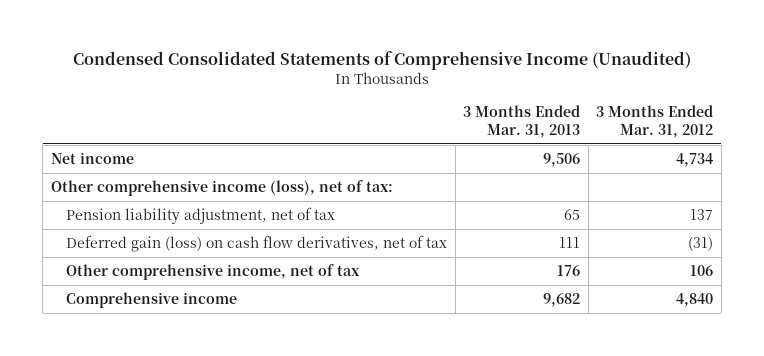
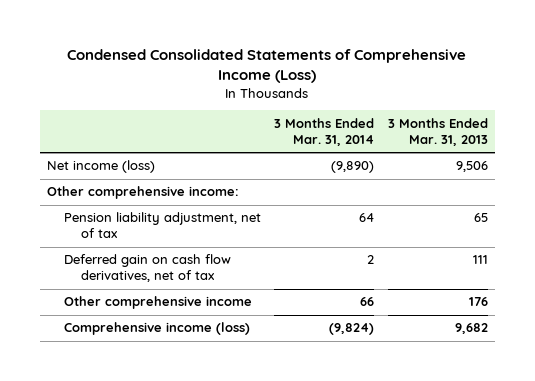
[73,50,692,70] Condensed Consolidated Statements of Comprehensive Income (Unaudited) -> [67,49,467,84] Condensed Consolidated Statements of Comprehensive Income (Loss)
[596,105,714,138] 3 Months Ended Mar. 31, 2012 -> none
none -> [274,117,375,146] 3 Months Ended Mar. 31, 2014
[50,152,134,165] Net income -> [46,160,155,174] Net income (loss)
[50,180,393,197] Other comprehensive income (loss), net of tax: -> [46,186,239,200] Other comprehensive income:
[66,235,448,253] Deferred gain (loss) on cash flow derivatives, net of tax -> [64,254,232,283] Deferred gain on cash flow derivatives, net of tax
[66,264,361,281] Other comprehensive income, net of tax -> [64,296,253,310] Other comprehensive income
[66,292,238,309] Comprehensive income -> [64,322,251,336] Comprehensive income (loss)

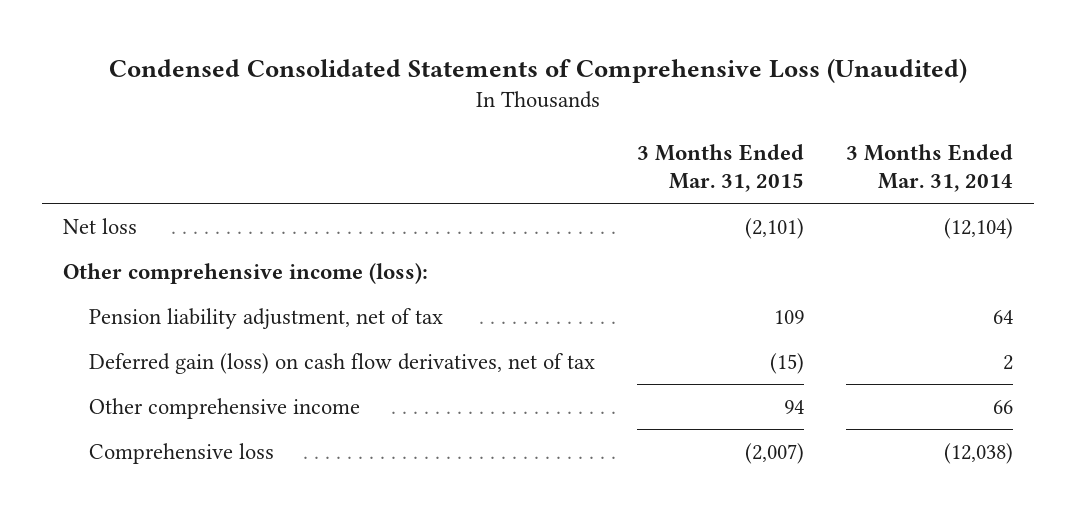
[67,49,467,84] Condensed Consolidated Statements of Comprehensive Income (Loss) -> [108,57,967,83] Condensed Consolidated Statements of Comprehensive Loss (Unaudited)
[387,117,488,146] 3 Months Ended Mar. 31, 2013 -> none
none -> [637,143,805,193] 3 Months Ended Mar. 31, 2015
[46,160,155,174] Net income (loss) -> [62,217,137,234] Net loss
[331,161,375,174] (9,890) -> [944,217,1014,239] (12,104)
[46,186,239,200] Other comprehensive income: -> [62,262,428,284] Other comprehensive income (loss):
[64,254,232,283] Deferred gain on cash flow derivatives, net of tax -> [88,352,595,374] Deferred gain (loss) on cash flow derivatives, net of tax
[64,322,251,336] Comprehensive income (loss) -> [88,442,274,464] Comprehensive loss
[329,323,375,336] (9,824) -> [944,442,1014,464] (12,038)

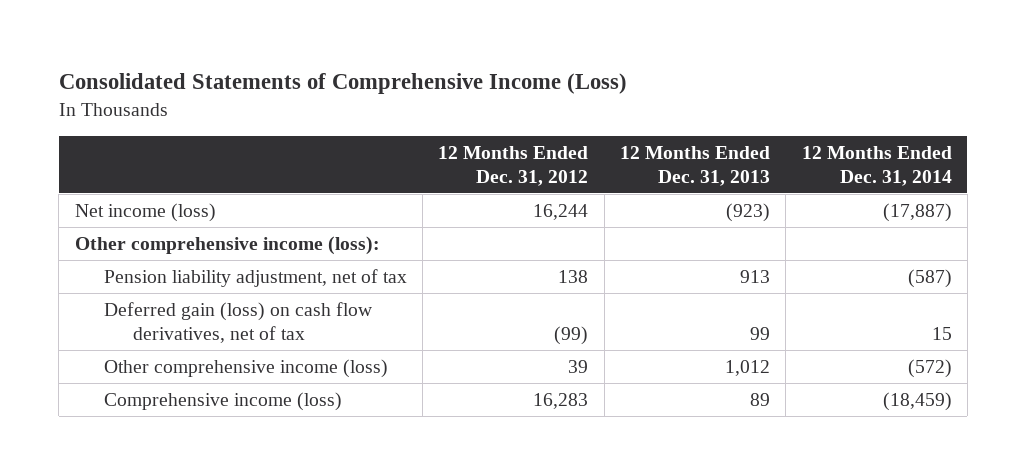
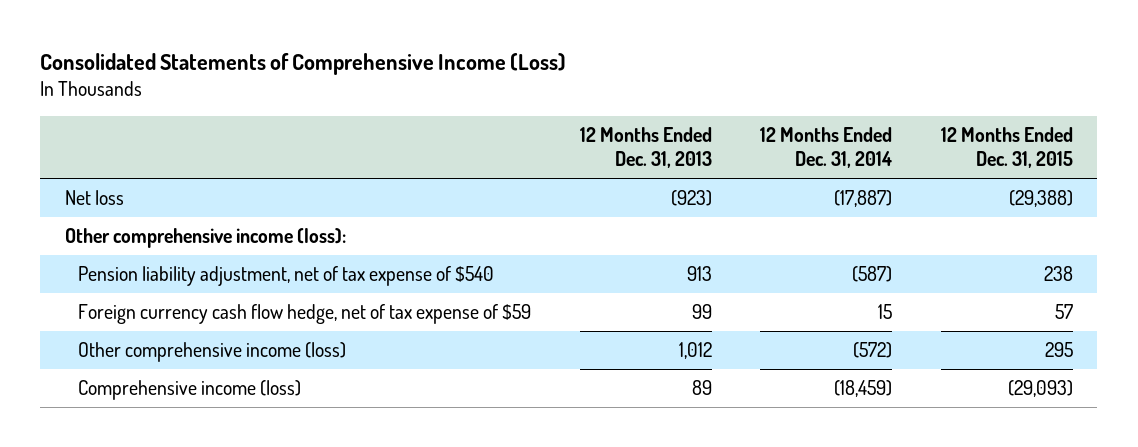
[438,145,589,186] 12 Months Ended Dec. 31, 2012 -> none
none -> [941,126,1074,169] 12 Months Ended Dec. 31, 2015
[74,203,216,223] Net income (loss) -> [64,190,124,206] Net loss
[103,269,407,288] Pension liability adjustment, net of tax -> [78,266,495,287] Pension liability adjustment, net of tax expense of $540
[103,302,372,344] Deferred gain (loss) on cash flow derivatives, net of tax -> [78,304,532,325] Foreign currency cash flow hedge, net of tax expense of $59

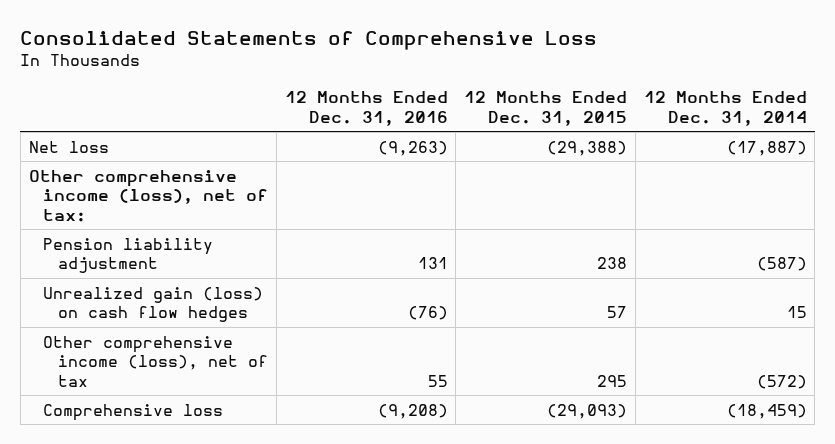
[40,53,567,76] Consolidated Statements of Comprehensive Income (Loss) -> [20,31,598,51] Consolidated Statements of Comprehensive Loss
[579,126,712,169] 12 Months Ended Dec. 31, 2013 -> none
none -> [284,90,448,126] 12 Months Ended Dec. 31, 2016
[64,228,346,249] Other comprehensive income (loss): -> [28,169,269,222] Other comprehensive income (loss), net of tax:
[78,266,495,287] Pension liability adjustment, net of tax expense of $540 -> [43,237,214,274] Pension liability adjustment
[78,304,532,325] Foreign currency cash flow hedge, net of tax expense of $59 -> [43,286,264,323] Unrealized gain (loss) on cash flow hedges
[78,342,347,363] Other comprehensive income (loss) -> [43,335,268,387] Other comprehensive income (loss), net of tax
[78,380,302,401] Comprehensive income (loss) -> [43,403,224,421] Comprehensive loss

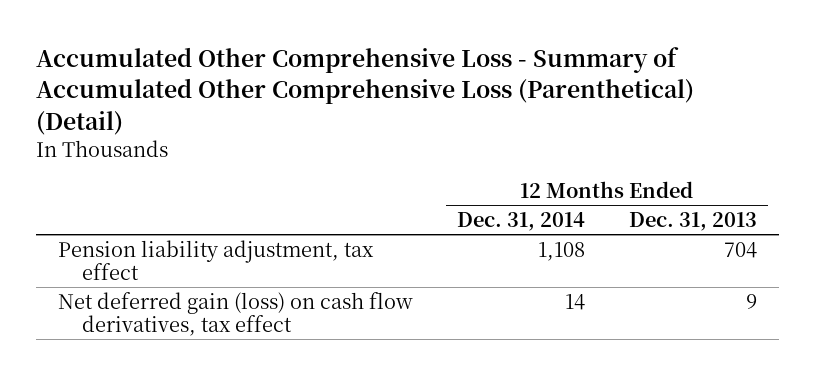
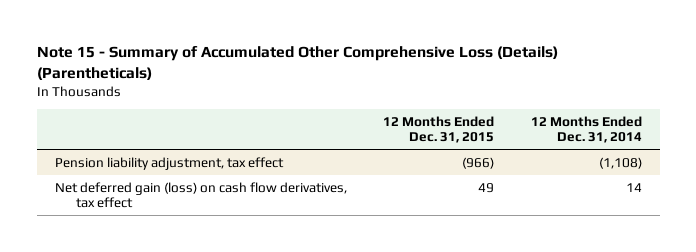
[35,47,694,135] Accumulated Other Comprehensive Loss - Summary of Accumulated Other Comprehensive Loss (Parenthetical) (Detail) -> [36,46,558,81] Note 15 - Summary of Accumulated Other Comprehensive Loss (Details) (Parentheticals)
[629,212,758,232] Dec. 31, 2013 -> none
none -> [383,116,495,144] 12 Months Ended Dec. 31, 2015
[538,241,586,261] 1,108 -> [598,156,642,169] (1,108)

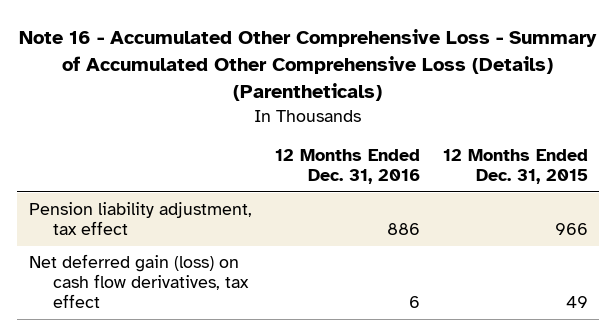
[36,46,558,81] Note 15 - Summary of Accumulated Other Comprehensive Loss (Details) (Parentheticals) -> [19,28,598,102] Note 16 - Accumulated Other Comprehensive Loss - Summary of Accumulated Other Comprehensive Loss (Details) (Parentheticals)
[530,116,642,144] 12 Months Ended Dec. 31, 2014 -> none
none -> [274,149,420,185] 12 Months Ended Dec. 31, 2016
[462,156,495,169] (966) -> [554,223,588,236] 966

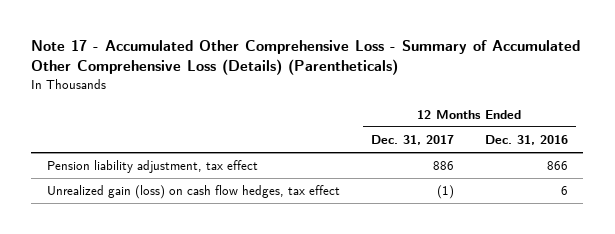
[19,28,598,102] Note 16 - Accumulated Other Comprehensive Loss - Summary of Accumulated Other Comprehensive Loss (Details) (Parentheticals) -> [31,40,581,76] Note 17 - Accumulated Other Comprehensive Loss - Summary of Accumulated Other Comprehensive Loss (Details) (Parentheticals)
[442,149,588,185] 12 Months Ended Dec. 31, 2015 -> none
none -> [370,134,454,145] Dec. 31, 2017
[386,223,420,236] 886 -> [546,161,568,171] 866
[28,254,250,309] Net deferred gain (loss) on cash flow derivatives, tax effect -> [46,185,340,200] Unrealized gain (loss) on cash flow hedges, tax effect

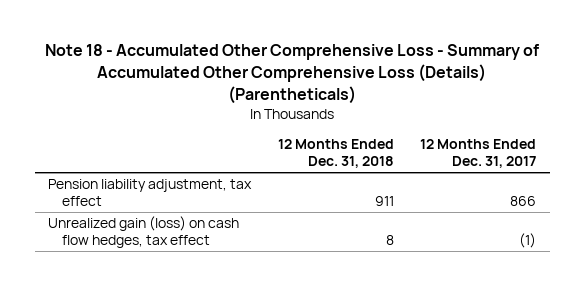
[31,40,581,76] Note 17 - Accumulated Other Comprehensive Loss - Summary of Accumulated Other Comprehensive Loss (Details) (Parentheticals) -> [45,44,540,104] Note 18 - Accumulated Other Comprehensive Loss - Summary of Accumulated Other Comprehensive Loss (Details) (Parentheticals)
[484,134,568,145] Dec. 31, 2016 -> none
none -> [277,138,394,169] 12 Months Ended Dec. 31, 2018
[432,161,454,171] 886 -> [510,196,537,207] 866

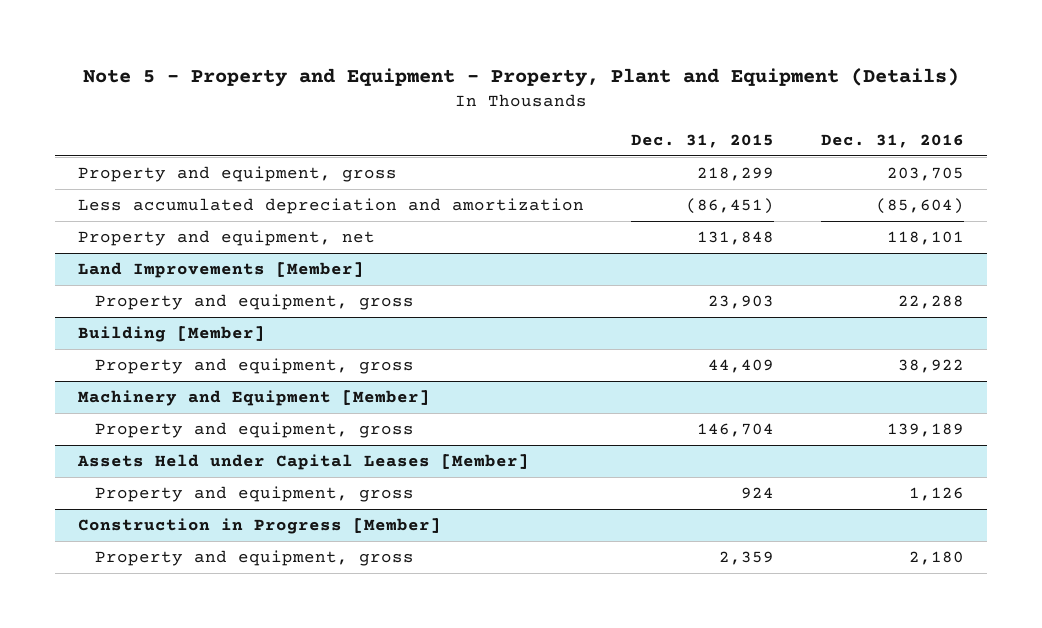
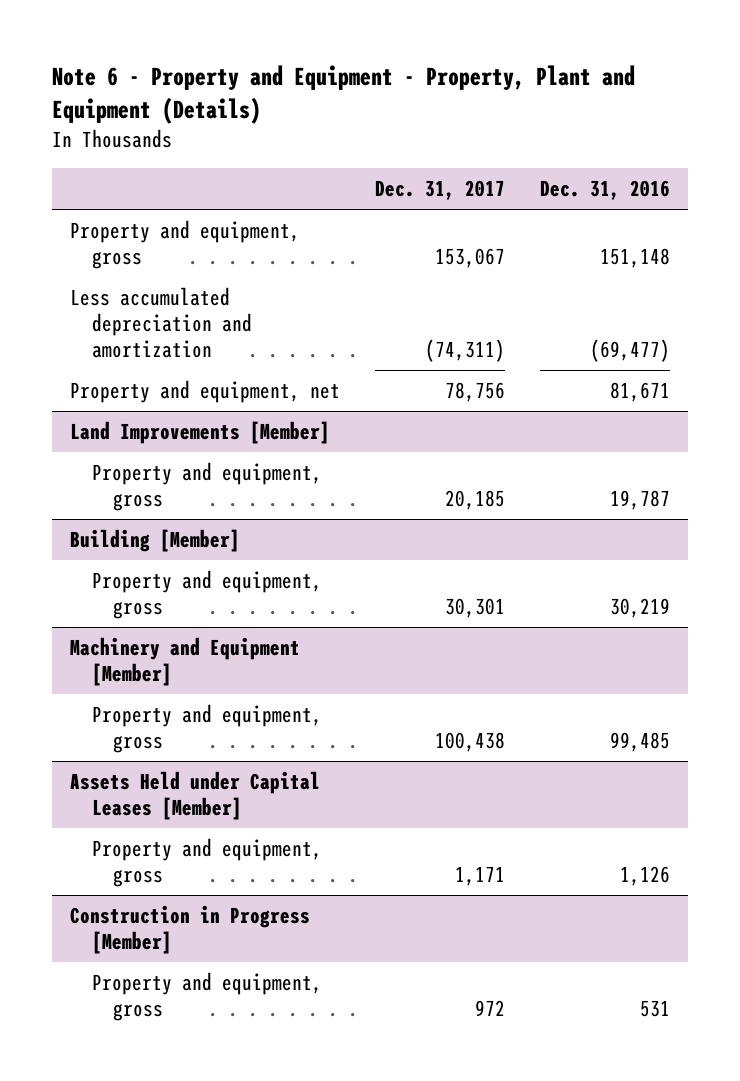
[83,68,960,88] Note 5 - Property and Equipment - Property, Plant and Equipment (Details) -> [52,65,636,125] Note 6 - Property and Equipment - Property, Plant and Equipment (Details)
[631,134,775,149] Dec. 31, 2015 -> none
none -> [375,180,506,201] Dec. 31, 2017
[886,167,964,182] 203,705 -> [600,247,671,268] 151,148
[875,198,964,215] (85,604) -> [590,338,671,362] (69,477)
[886,231,964,246] 118,101 -> [610,381,671,402] 81,671
[897,295,964,310] 22,288 -> [610,489,671,510] 19,787
[897,359,964,374] 38,922 -> [610,597,671,618] 30,219
[886,423,964,438] 139,189 -> [610,731,671,752] 99,485
[908,551,964,566] 2,180 -> [640,999,671,1017] 531

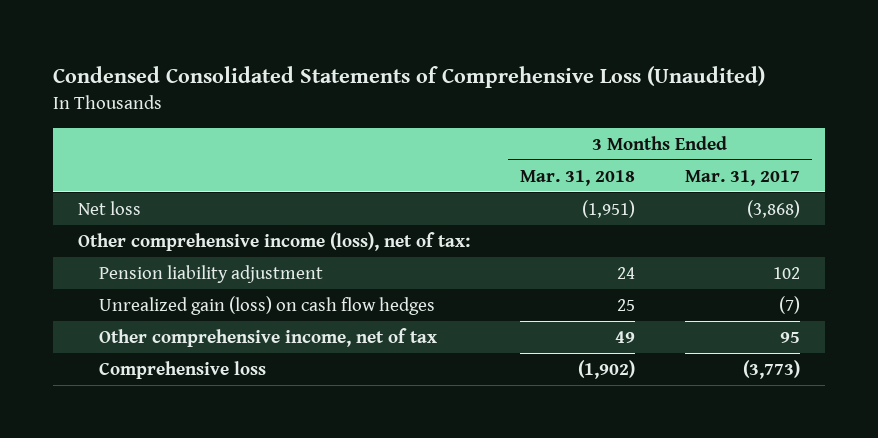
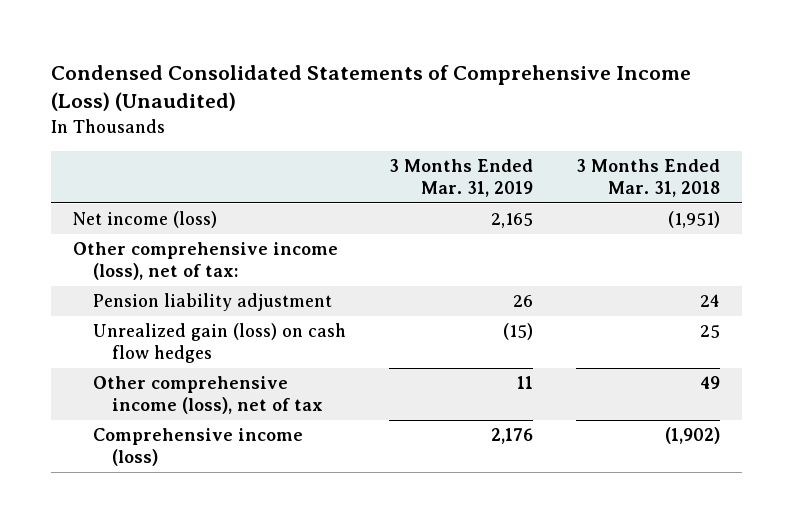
[53,65,766,88] Condensed Consolidated Statements of Comprehensive Loss (Unaudited) -> [51,64,692,111] Condensed Consolidated Statements of Comprehensive Income (Loss) (Unaudited)
[684,169,800,186] Mar. 31, 2017 -> none
none -> [388,158,533,198] 3 Months Ended Mar. 31, 2019
[78,200,142,215] Net loss -> [72,211,217,229] Net income (loss)
[98,327,437,347] Other comprehensive income, net of tax -> [92,376,324,415] Other comprehensive income (loss), net of tax
[98,360,266,379] Comprehensive loss -> [92,428,303,467] Comprehensive income (loss)

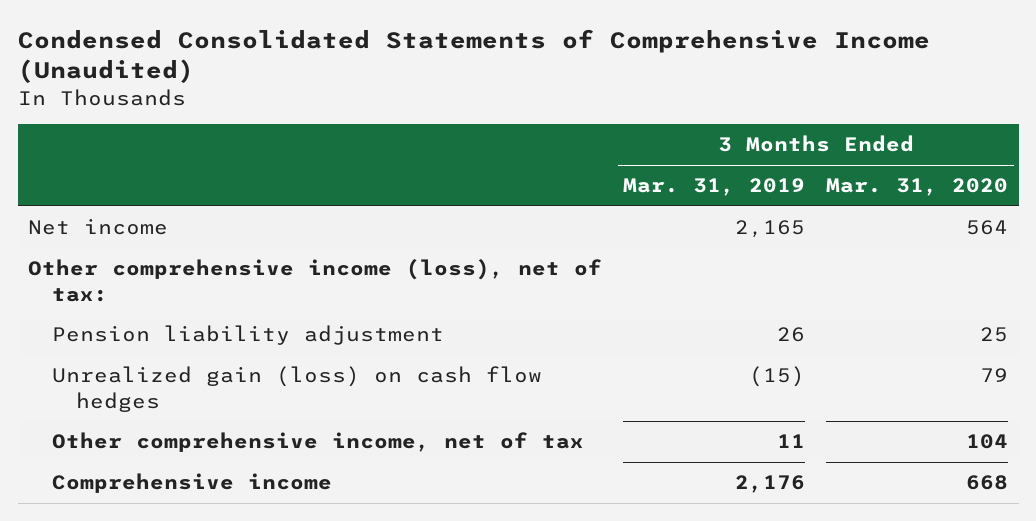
[51,64,692,111] Condensed Consolidated Statements of Comprehensive Income (Loss) (Unaudited) -> [17,28,930,84] Condensed Consolidated Statements of Comprehensive Income (Unaudited)
[576,158,721,198] 3 Months Ended Mar. 31, 2018 -> none
none -> [826,178,1009,197] Mar. 31, 2020
[72,211,217,229] Net income (loss) -> [28,218,169,236] Net income
[92,376,324,415] Other comprehensive income (loss), net of tax -> [52,432,585,453] Other comprehensive income, net of tax
[92,428,303,467] Comprehensive income (loss) -> [52,473,333,494] Comprehensive income

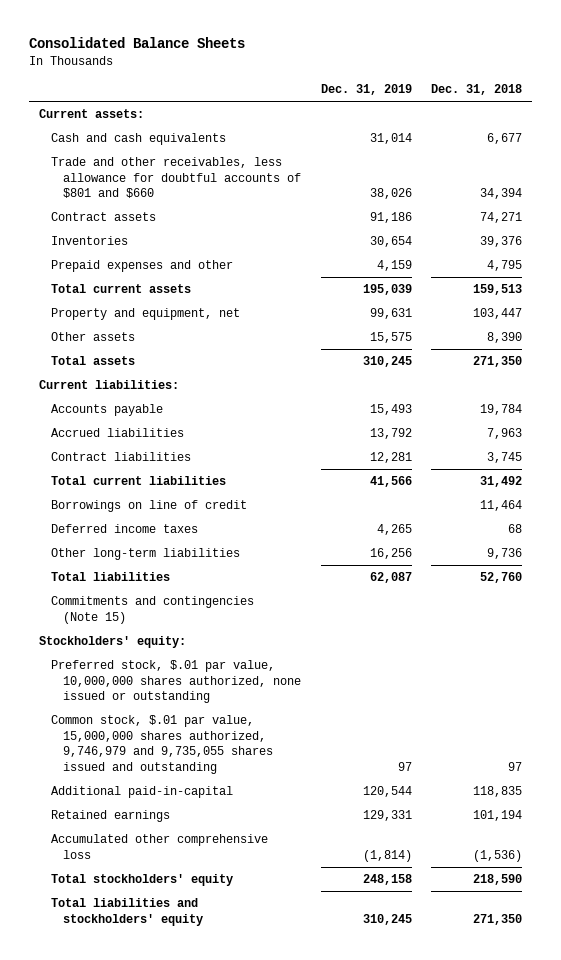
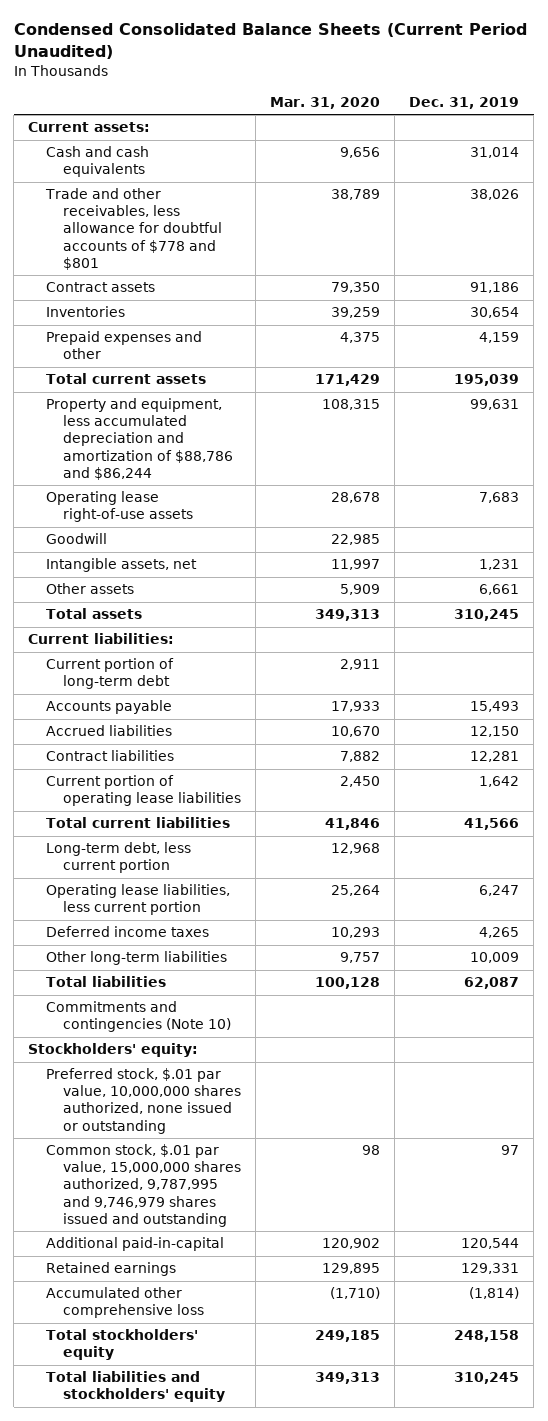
[29,37,246,49] Consolidated Balance Sheets -> [13,23,527,60] Condensed Consolidated Balance Sheets (Current Period Unaudited)
[431,84,523,96] Dec. 31, 2018 -> none
none -> [270,97,381,110] Mar. 31, 2020
[51,157,302,199] Trade and other receivables, less allowance for doubtful accounts of $801 and $660 -> [44,188,222,270] Trade and other receivables, less allowance for doubtful accounts of $778 and $801
[51,308,241,321] Property and equipment, net -> [45,398,233,480] Property and equipment, less accumulated depreciation and amortization of $88,786 and $86,244
none -> [45,491,193,523] Operating lease right-of-use assets
none -> [45,533,107,545] Goodwill
none -> [45,558,197,573] Intangible assets, net
[369,332,412,344] 15,575 -> [479,584,520,596] 6,661
none -> [45,658,174,690] Current portion of long-term debt
[369,428,412,440] 13,792 -> [470,726,520,738] 12,150
none -> [45,775,241,807] Current portion of operating lease liabilities
[51,500,248,513] Borrowings on line of credit -> none
none -> [45,842,191,874] Long-term debt, less current portion
none -> [45,884,230,916] Operating lease liabilities, less current portion
[369,548,412,560] 16,256 -> [470,952,520,964] 10,009
[51,596,255,624] Commitments and contingencies (Note 15) -> [45,1001,231,1033] Commitments and contingencies (Note 10)
[51,715,274,774] Common stock, $.01 par value, 15,000,000 shares authorized, 9,746,979 and 9,735,055 shares issued and outstanding -> [45,1144,241,1227] Common stock, $.01 par value, 15,000,000 shares authorized, 9,787,995 and 9,746,979 shares issued and outstanding

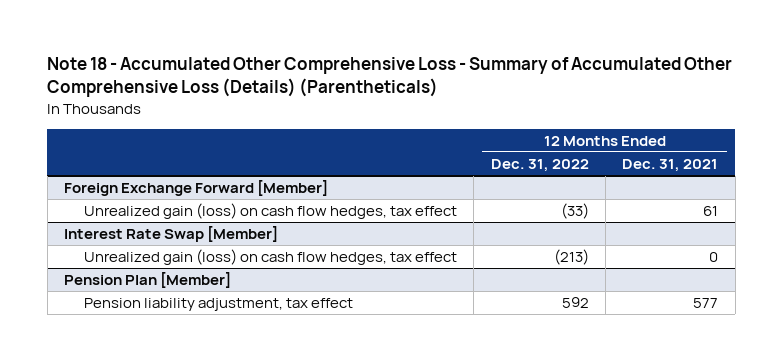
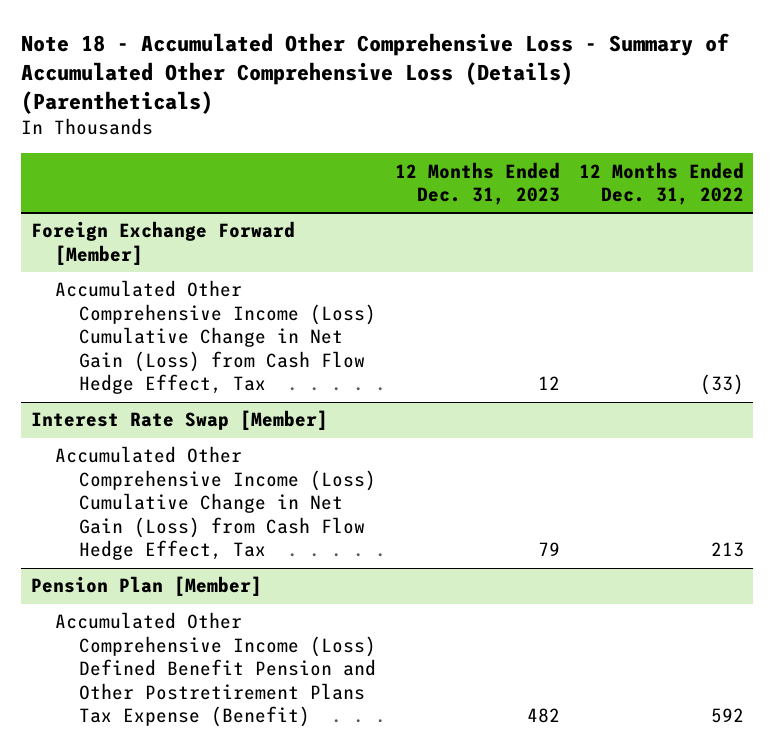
[622,158,719,172] Dec. 31, 2021 -> none
none -> [394,161,560,206] 12 Months Ended Dec. 31, 2023
[83,203,457,220] Unrealized gain (loss) on cash flow hedges, tax effect -> [54,280,377,395] Accumulated Other Comprehensive Income (Loss) Cumulative Change in Net Gain (Loss) from Cash Flow Hedge Effect, Tax
[83,249,457,266] Unrealized gain (loss) on cash flow hedges, tax effect -> [54,446,377,561] Accumulated Other Comprehensive Income (Loss) Cumulative Change in Net Gain (Loss) from Cash Flow Hedge Effect, Tax
[553,249,589,266] (213) -> [710,542,744,558] 213
[83,298,353,312] Pension liability adjustment, tax effect -> [54,612,377,728] Accumulated Other Comprehensive Income (Loss) Defined Benefit Pension and Other Postretirement Plans Tax Expense (Benefit)

